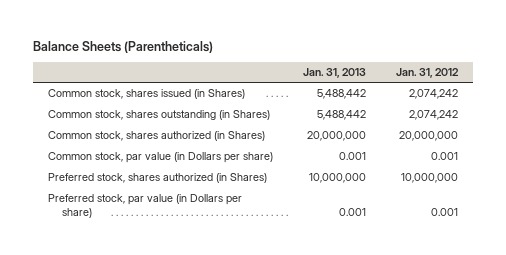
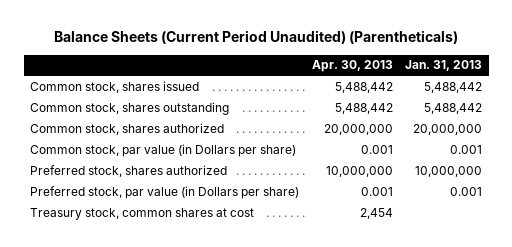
[33,40,214,53] Balance Sheets (Parentheticals) -> [54,30,459,45] Balance Sheets (Current Period Unaudited) (Parentheticals)
[395,67,459,78] Jan. 31, 2012 -> none
none -> [311,60,393,73] Apr. 30, 2013
[48,89,246,100] Common stock, shares issued (in Shares) -> [29,80,199,93] Common stock, shares issued
[48,110,271,121] Common stock, shares outstanding (in Shares) -> [29,101,229,115] Common stock, shares outstanding
[48,131,266,142] Common stock, shares authorized (in Shares) -> [29,122,224,135] Common stock, shares authorized
[48,173,268,184] Preferred stock, shares authorized (in Shares) -> [29,164,227,177] Preferred stock, shares authorized
none -> [29,207,254,220] Treasury stock, common shares at cost

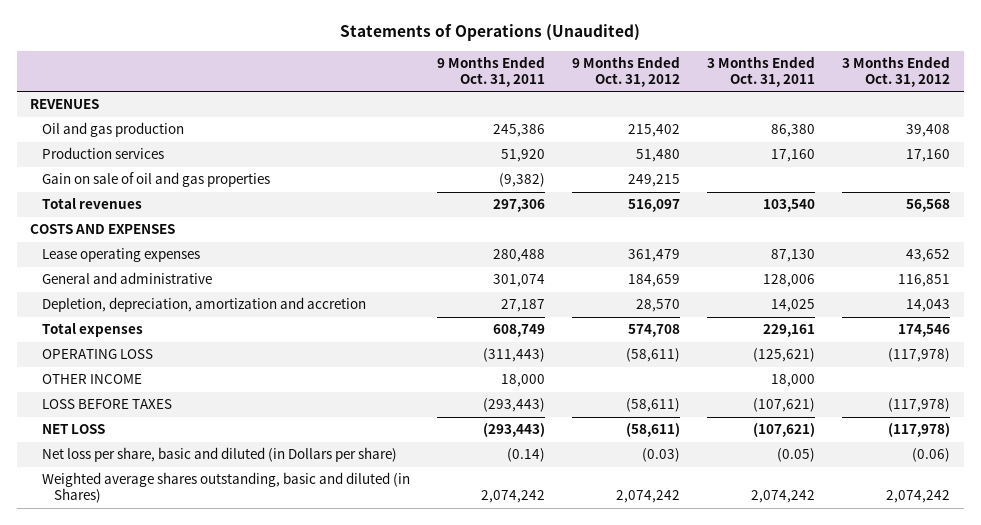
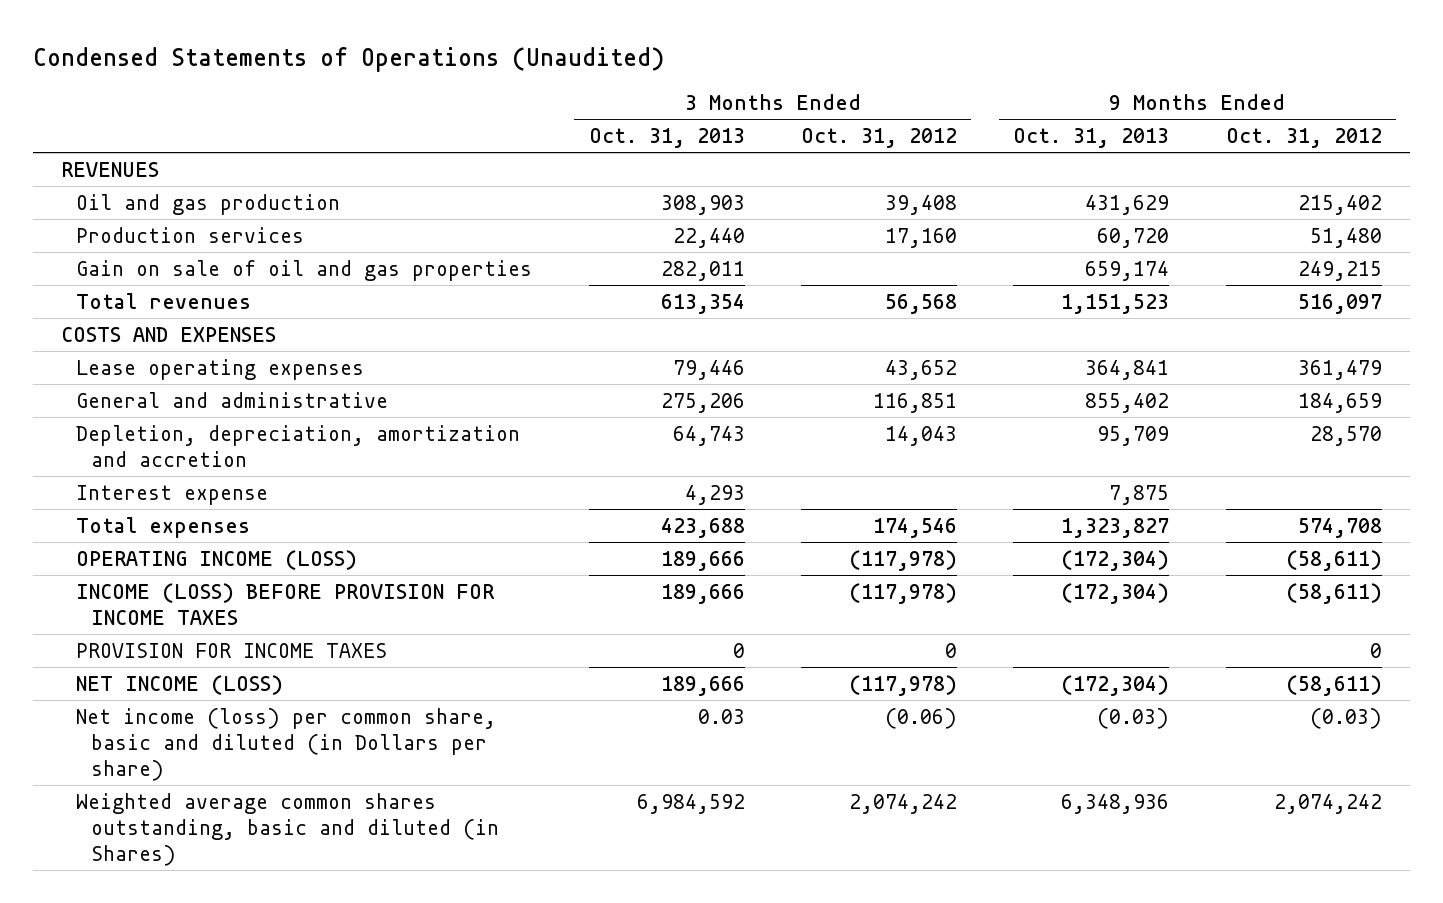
[340,24,641,42] Statements of Operations (Unaudited) -> [33,46,665,72] Condensed Statements of Operations (Unaudited)
[437,56,546,87] 9 Months Ended Oct. 31, 2011 -> none
[707,56,816,87] 3 Months Ended Oct. 31, 2011 -> none
none -> [588,128,745,149] Oct. 31, 2013
none -> [1013,128,1170,149] Oct. 31, 2013
none -> [76,484,269,505] Interest expense
[42,374,143,385] OTHER INCOME -> none
[42,349,154,360] OPERATING LOSS -> [76,549,358,570] OPERATING INCOME (LOSS)
[42,399,173,410] LOSS BEFORE TAXES -> [76,582,496,625] INCOME (LOSS) BEFORE PROVISION FOR INCOME TAXES
none -> [76,642,388,658] PROVISION FOR INCOME TAXES
[42,424,106,435] NET LOSS -> [76,674,284,695] NET INCOME (LOSS)
[42,447,398,463] Net loss per share, basic and diluted (in Dollars per share) -> [76,707,497,782] Net income (loss) per common share, basic and diluted (in Dollars per share)
[42,472,411,503] Weighted average shares outstanding, basic and diluted (in Shares) -> [76,792,500,867] Weighted average common shares outstanding, basic and diluted (in Shares)

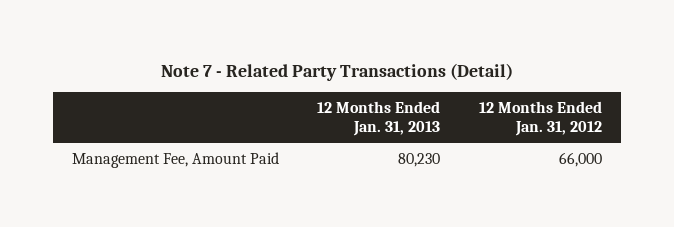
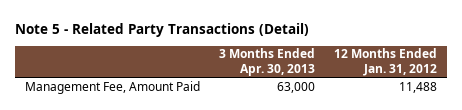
[160,62,513,81] Note 7 - Related Party Transactions (Detail) -> [15,22,310,37] Note 5 - Related Party Transactions (Detail)
[317,100,441,136] 12 Months Ended Jan. 31, 2013 -> none
none -> [219,48,316,76] 3 Months Ended Apr. 30, 2013
[559,151,603,167] 66,000 -> [399,81,438,93] 11,488

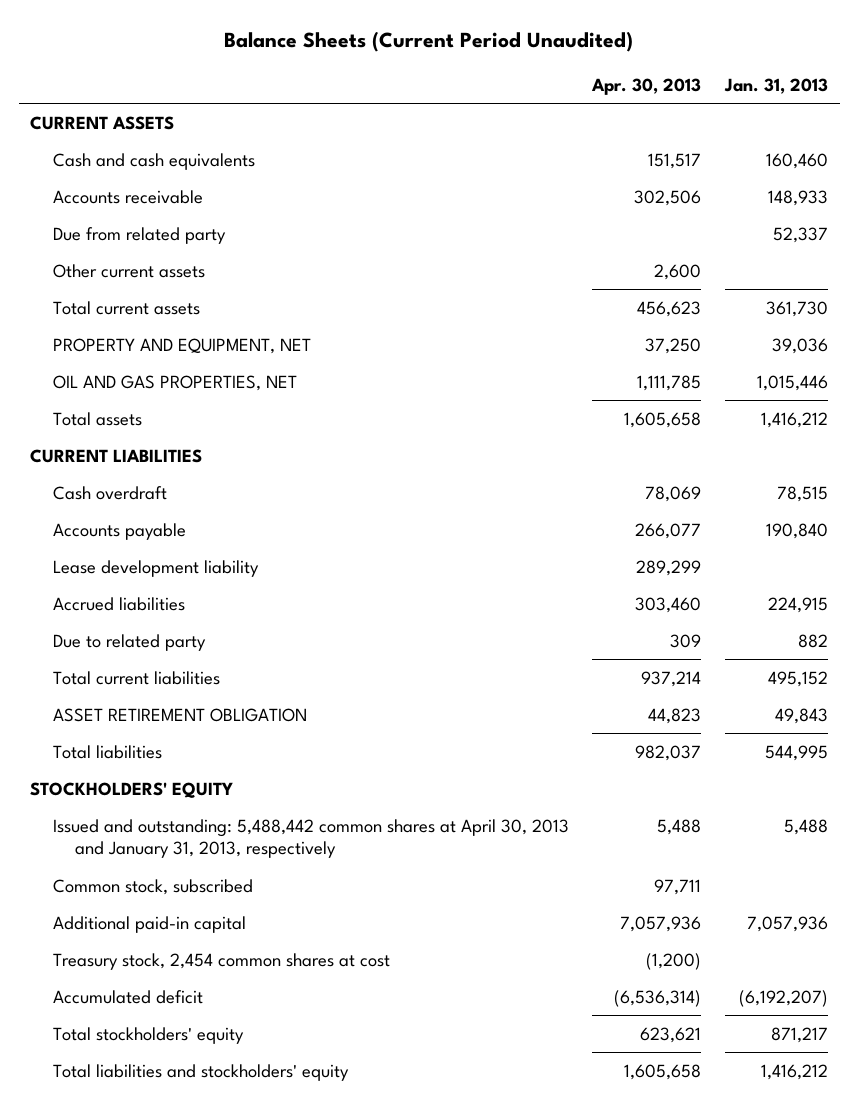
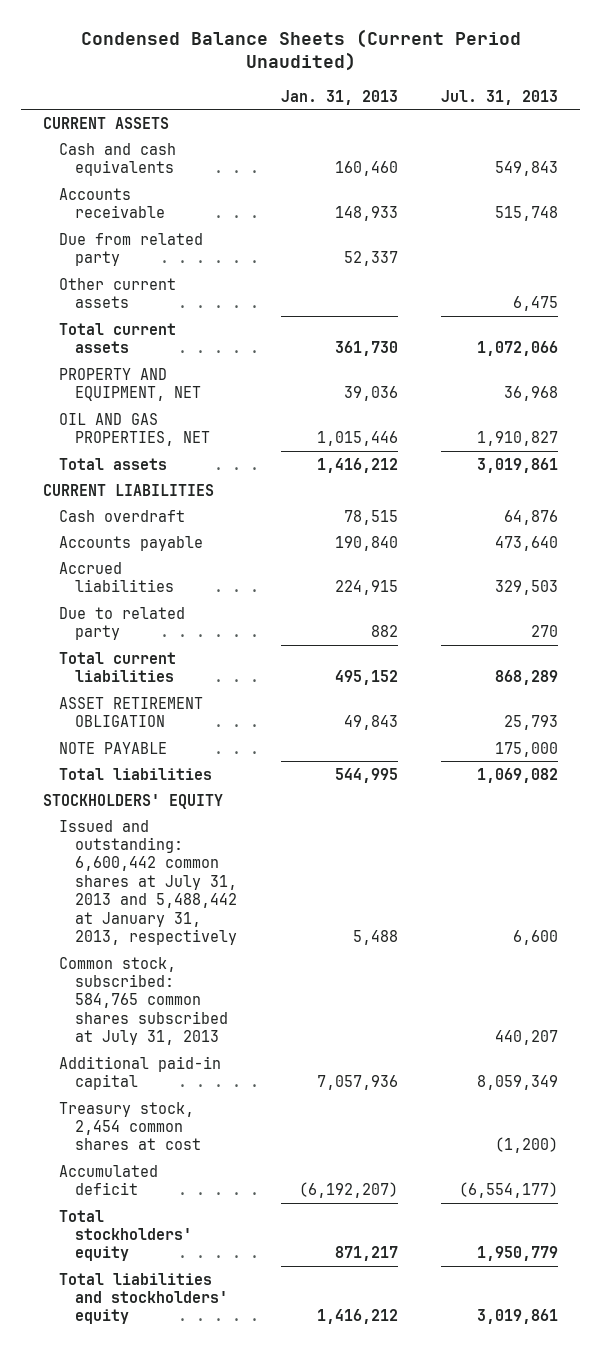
[224,31,634,53] Balance Sheets (Current Period Unaudited) -> [80,28,521,71] Condensed Balance Sheets (Current Period Unaudited)
[591,77,702,95] Apr. 30, 2013 -> none
none -> [441,89,559,105] Jul. 31, 2013
[52,559,259,577] Lease development liability -> none
none -> [58,741,167,754] NOTE PAYABLE
[52,818,569,859] Issued and outstanding: 5,488,442 common shares at April 30, 2013 and January 31, 2013, respectively -> [58,819,237,946] Issued and outstanding: 6,600,442 common shares at July 31, 2013 and 5,488,442 at January 31, 2013, respectively
[52,878,253,895] Common stock, subscribed -> [58,956,228,1046] Common stock, subscribed: 584,765 common shares subscribed at July 31, 2013

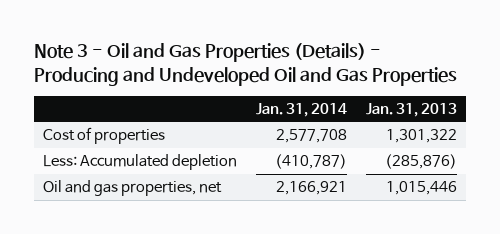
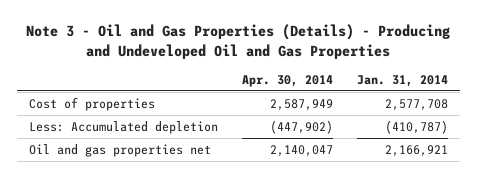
[365,102,457,117] Jan. 31, 2013 -> none
none -> [241,74,333,87] Apr. 30, 2014
[43,180,223,197] Oil and gas properties, net -> [29,143,212,157] Oil and gas properties net

